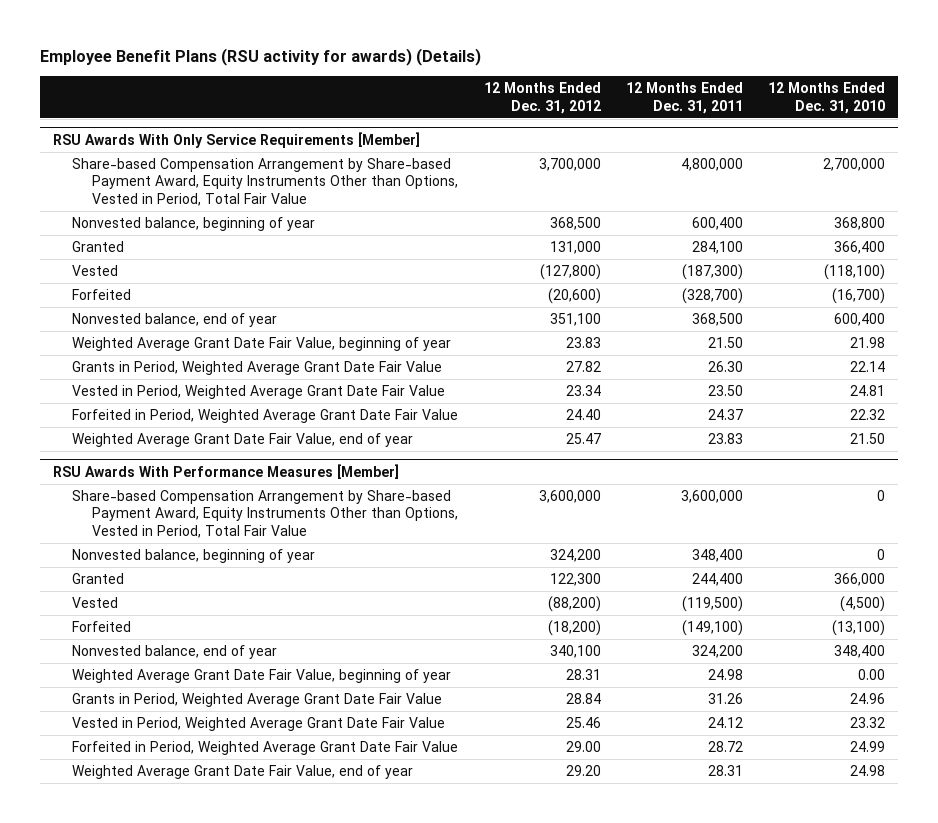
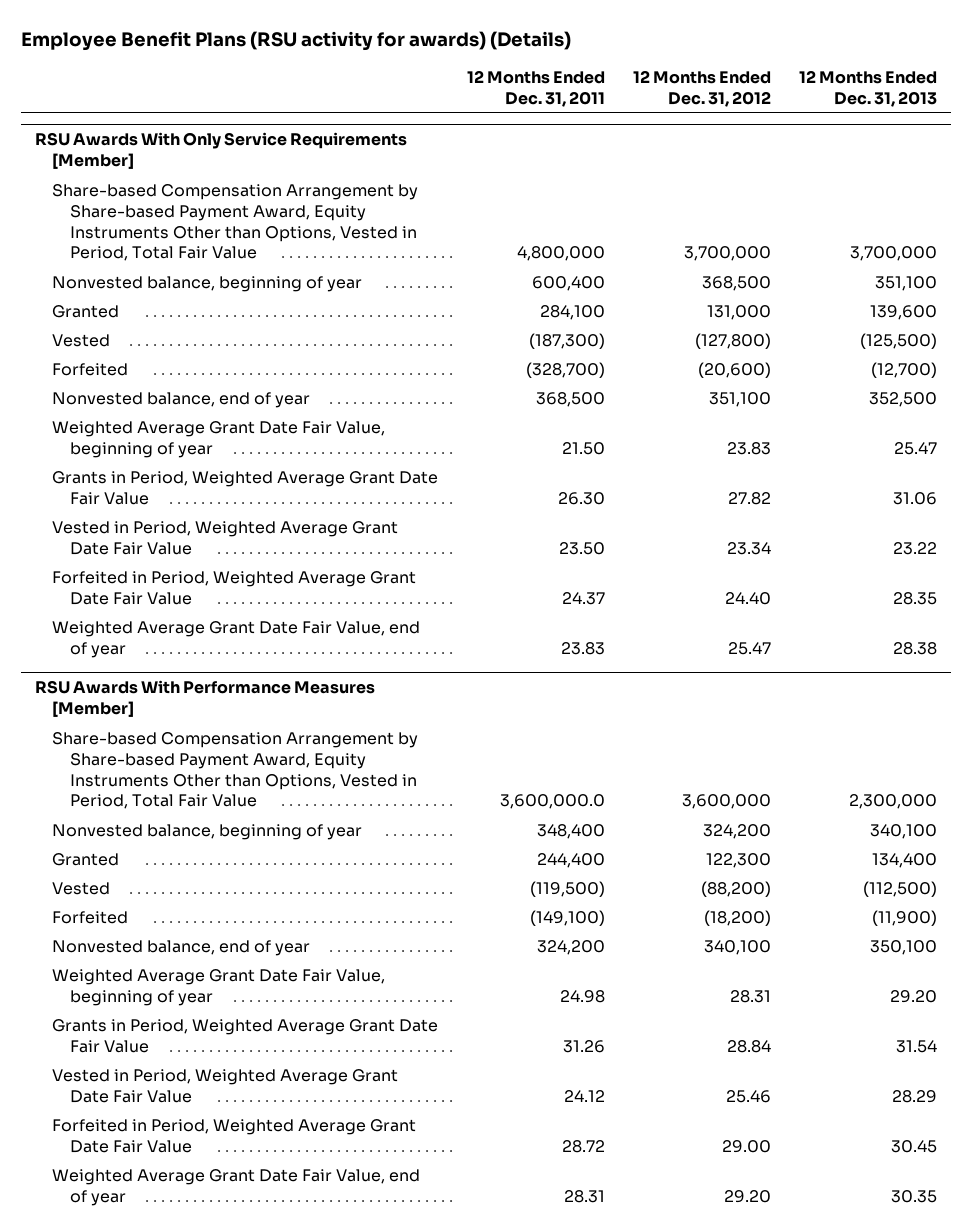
[768,82,886,114] 12 Months Ended Dec. 31, 2010 -> none
none -> [799,70,938,107] 12 Months Ended Dec. 31, 2013
[680,490,743,504] 3,600,000 -> [499,794,605,810] 3,600,000.0

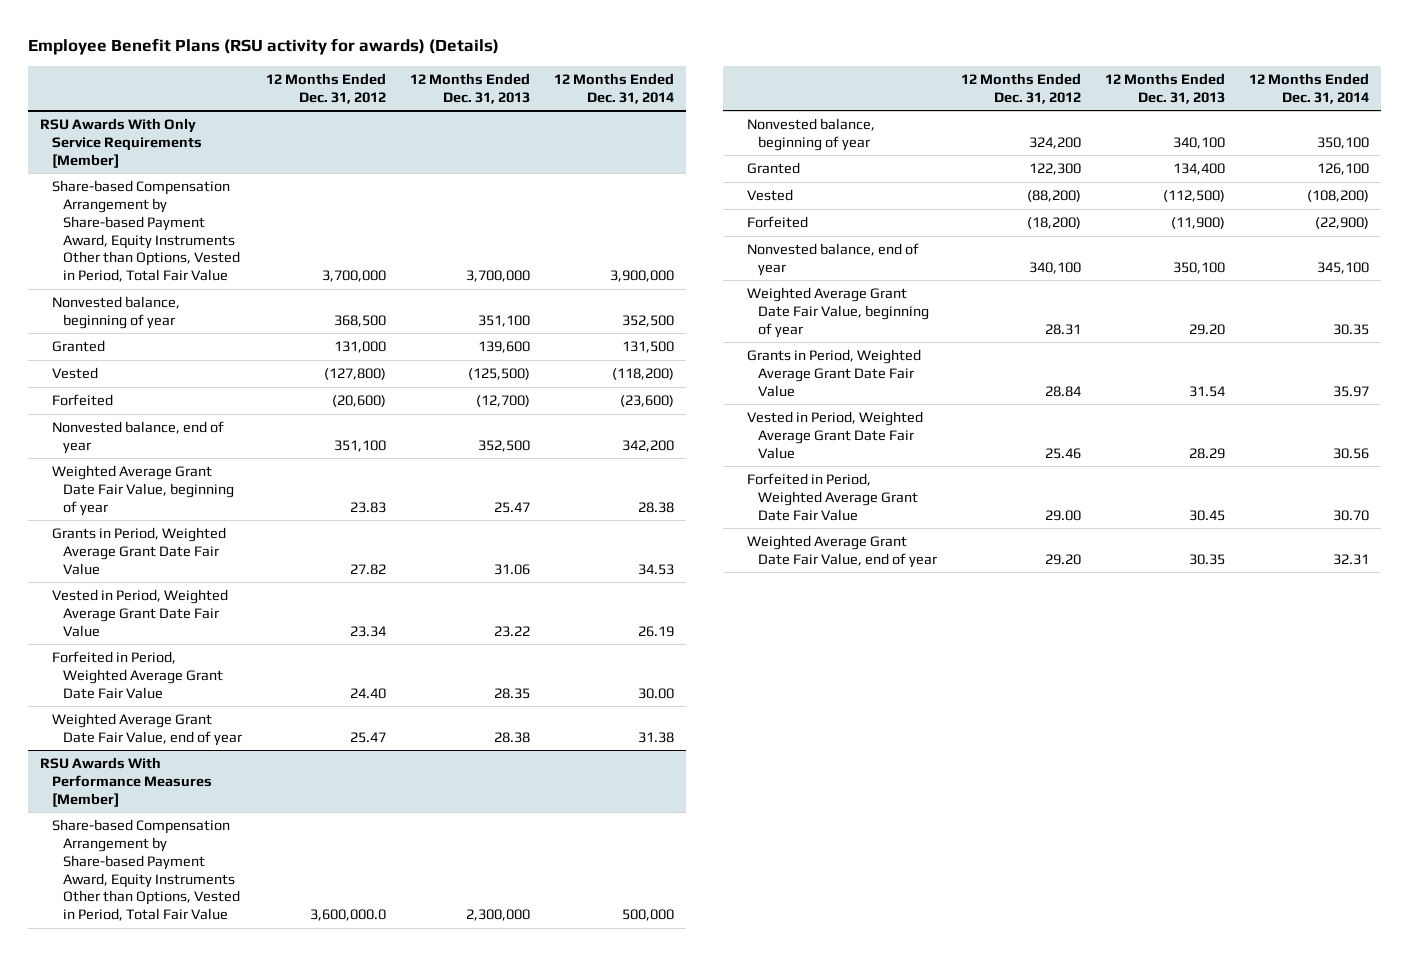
[466,70,605,107] 12 Months Ended Dec. 31, 2011 -> none
none -> [554,73,675,104] 12 Months Ended Dec. 31, 2014
[681,794,771,810] 3,600,000 -> [310,909,387,922] 3,600,000.0

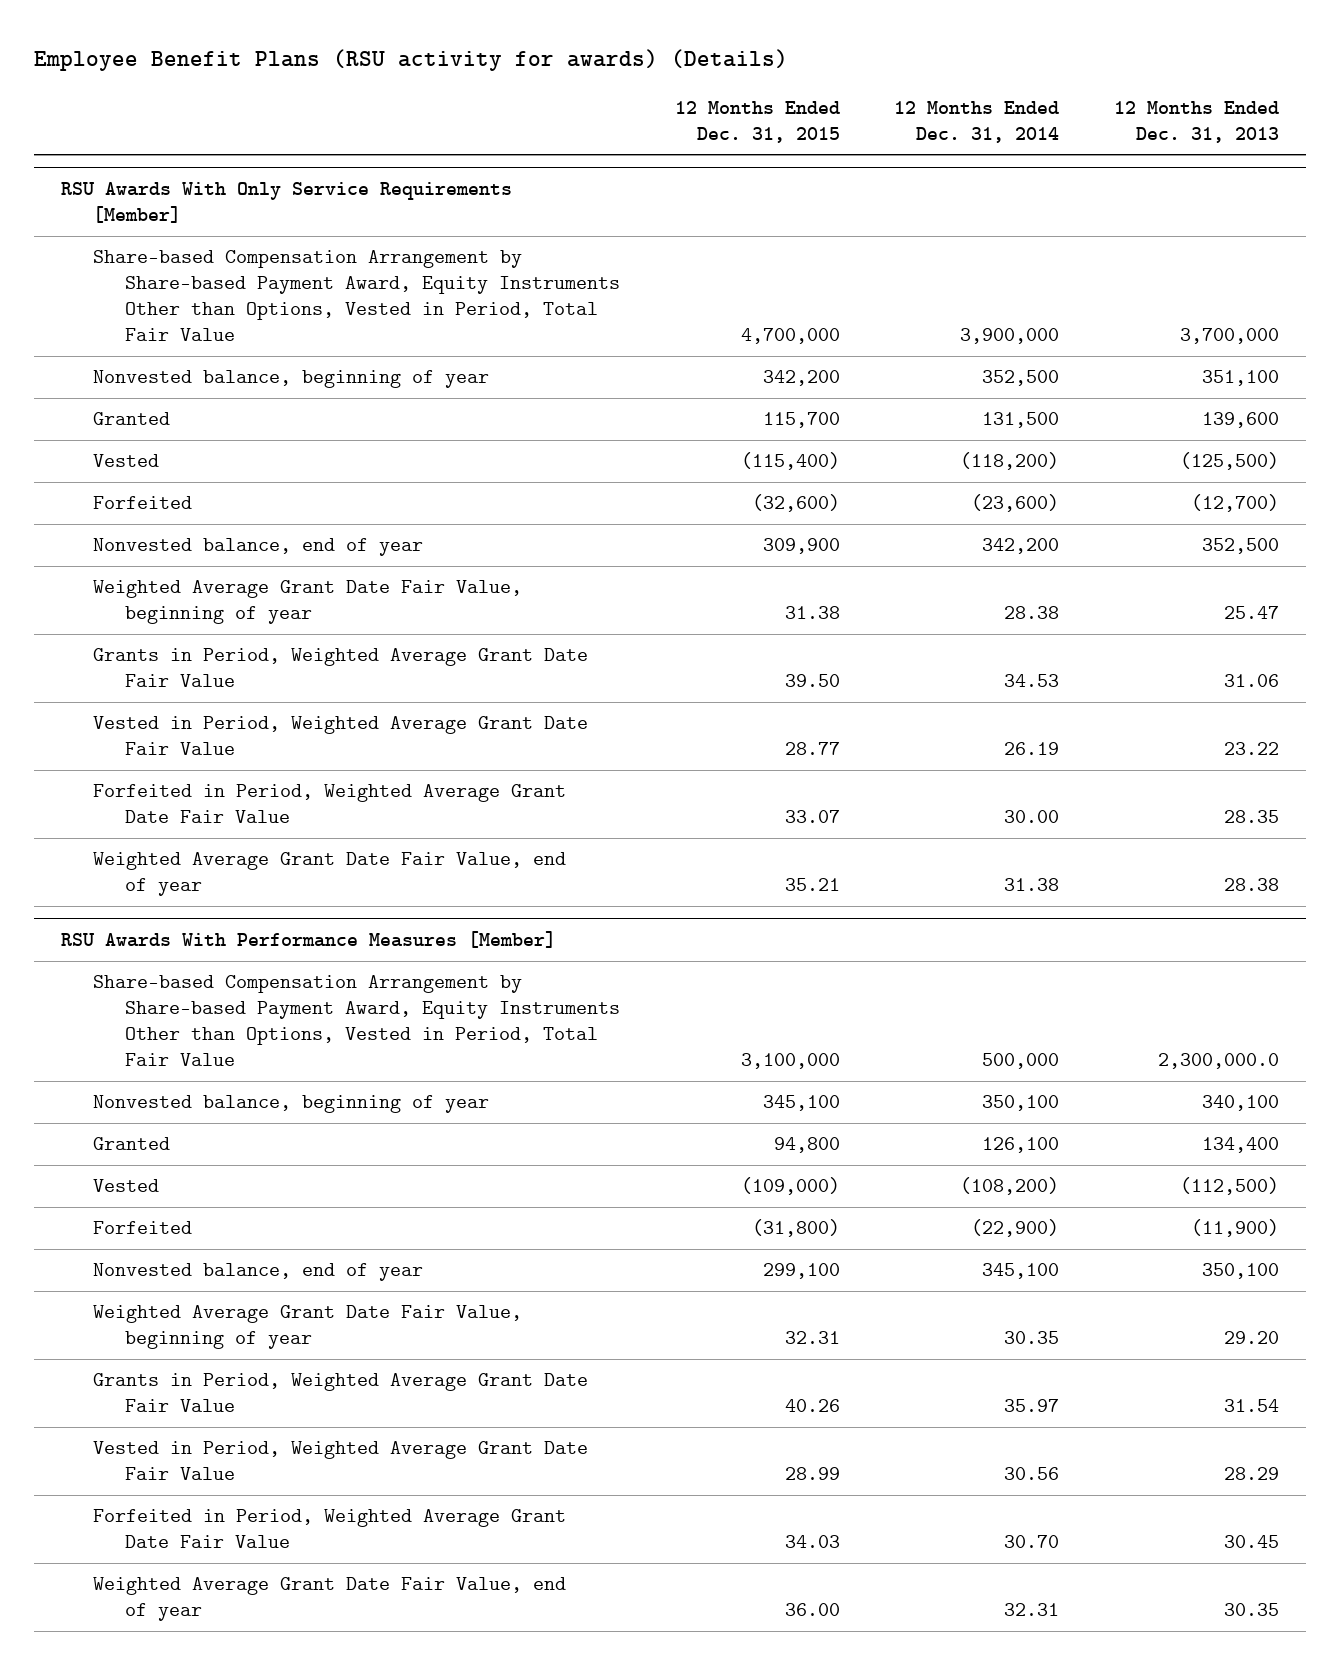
[266,73,387,104] 12 Months Ended Dec. 31, 2012 -> none
none -> [674,100,840,143] 12 Months Ended Dec. 31, 2015
[466,909,531,922] 2,300,000 -> [1158,1053,1280,1070] 2,300,000.0

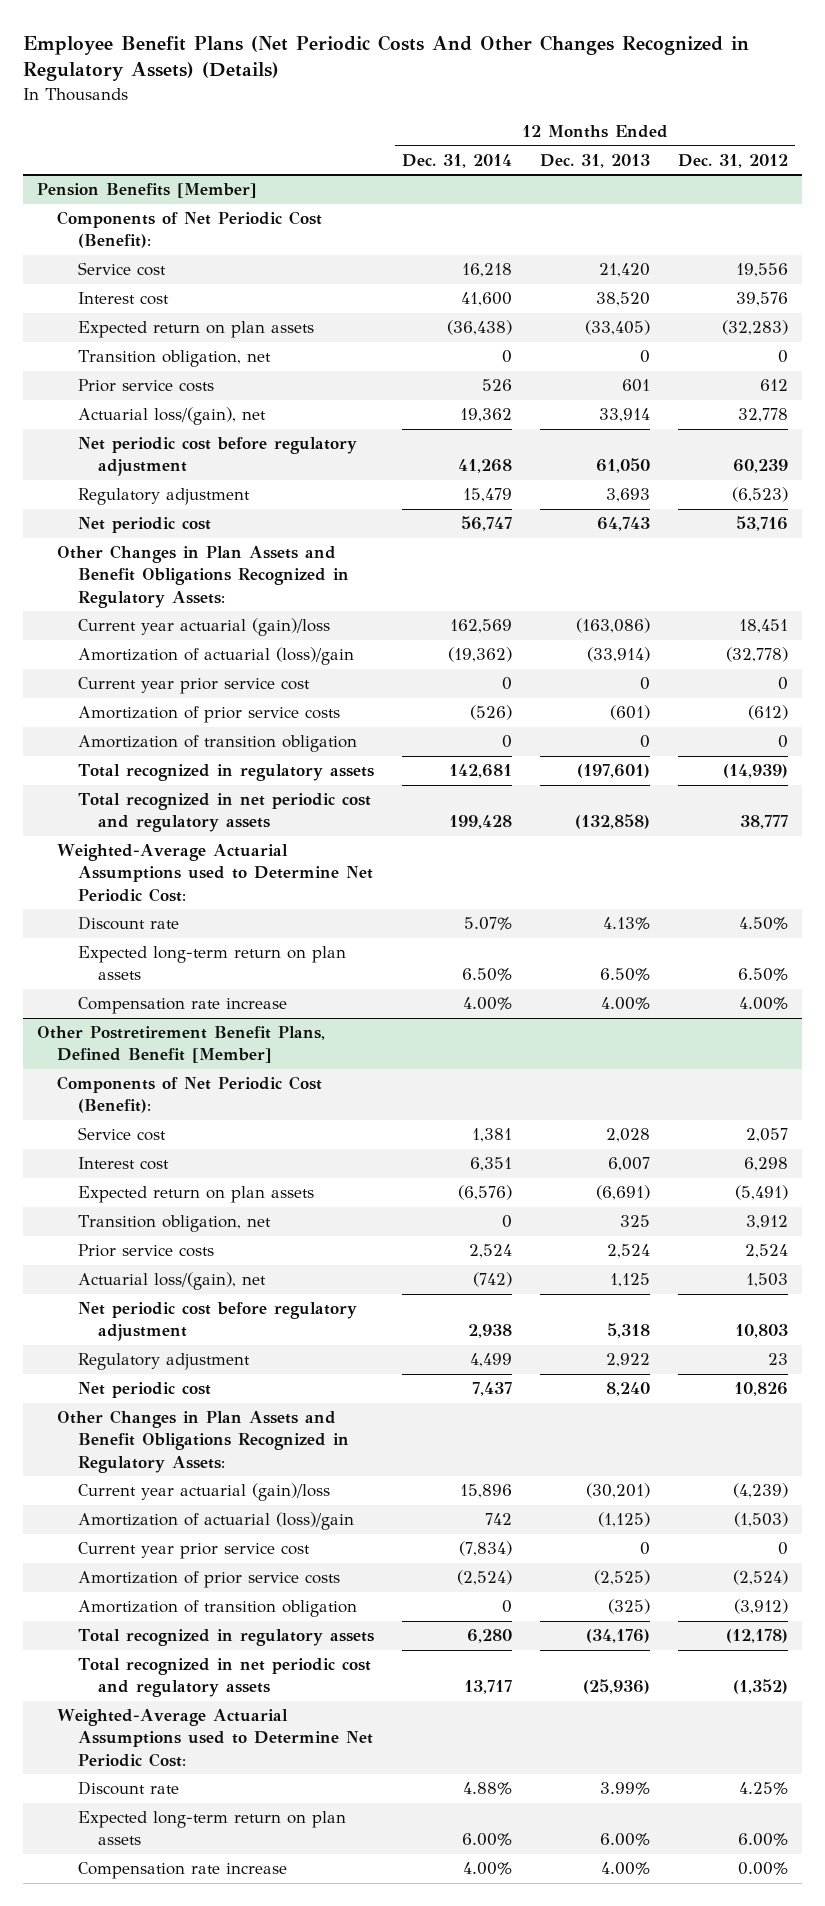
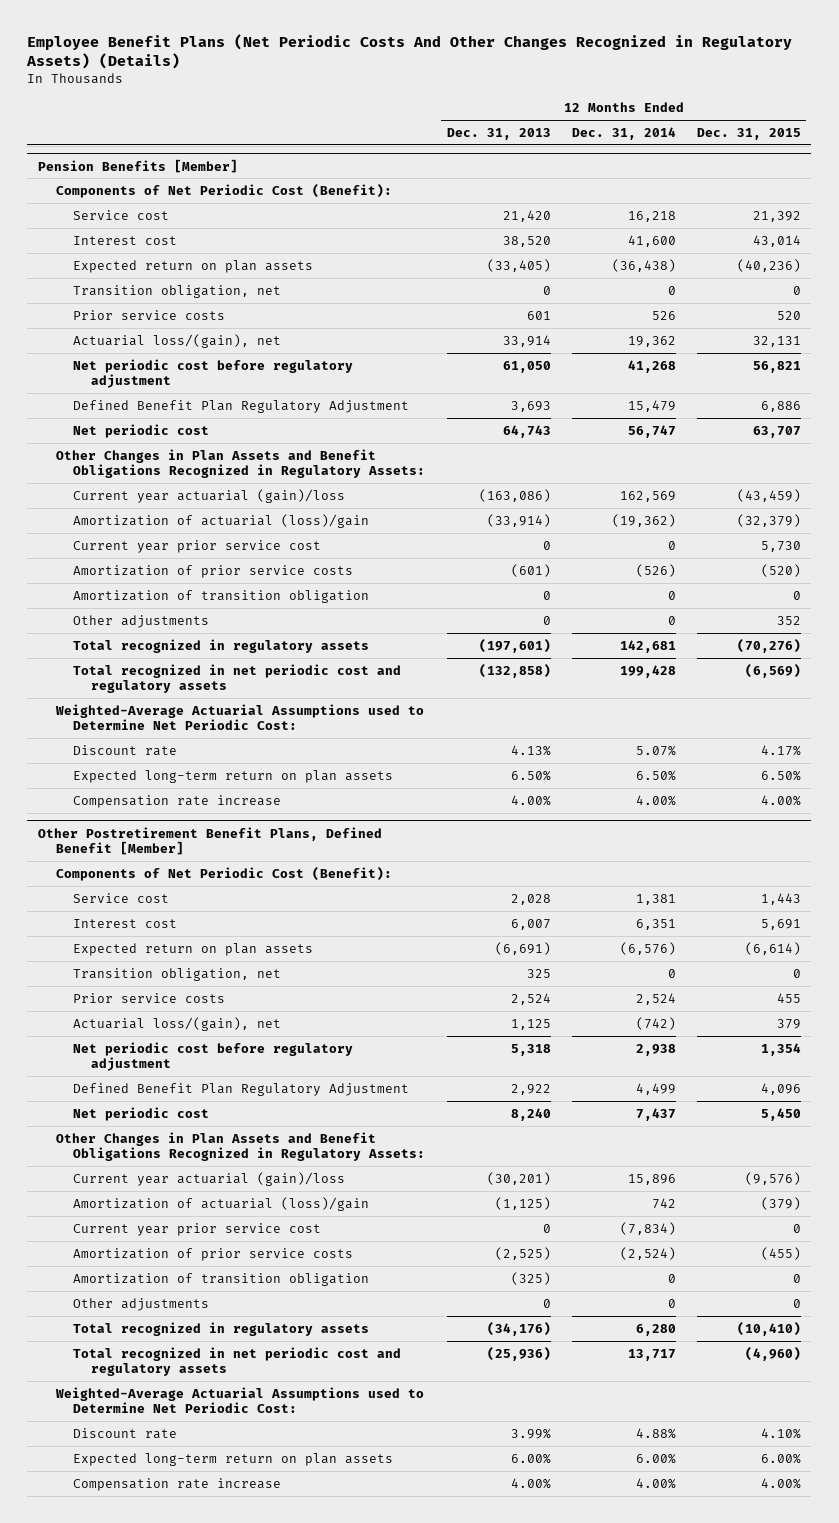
[677,153,788,168] Dec. 31, 2012 -> none
none -> [696,127,801,140] Dec. 31, 2015
[77,488,250,506] Regulatory adjustment -> [73,399,410,413] Defined Benefit Plan Regulatory Adjustment
none -> [73,614,210,628] Other adjustments
[77,1353,250,1371] Regulatory adjustment -> [73,1082,410,1096] Defined Benefit Plan Regulatory Adjustment
none -> [73,1297,210,1311] Other adjustments

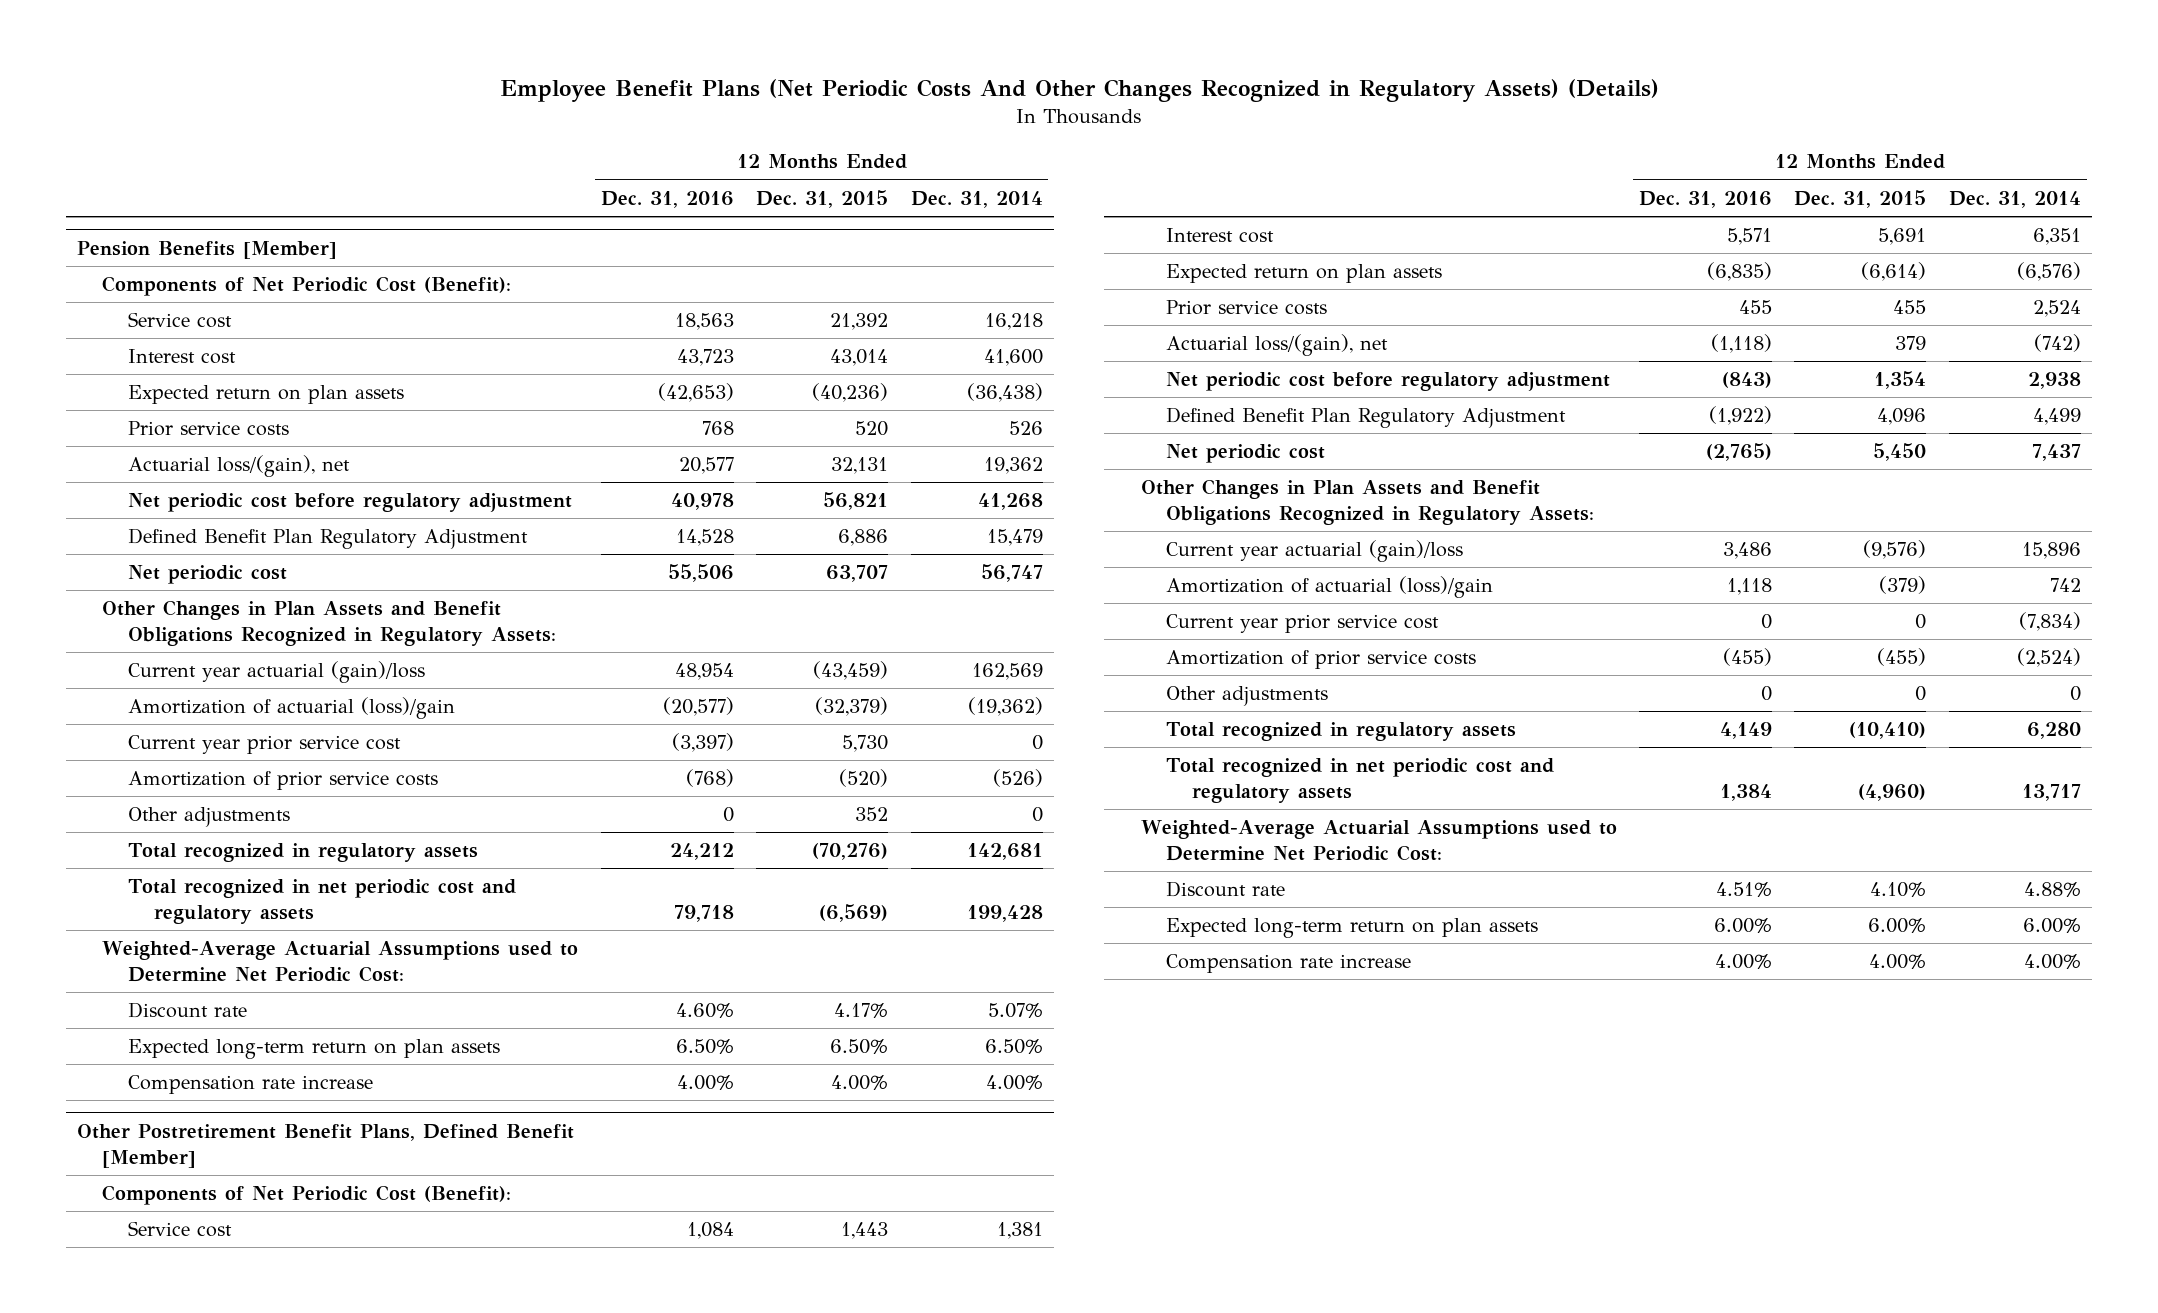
[446,127,551,140] Dec. 31, 2013 -> none
none -> [600,190,734,208] Dec. 31, 2016
[73,284,282,298] Transition obligation, net -> none
[73,589,370,603] Amortization of transition obligation -> none
[73,967,282,981] Transition obligation, net -> none
[73,1272,370,1286] Amortization of transition obligation -> none

